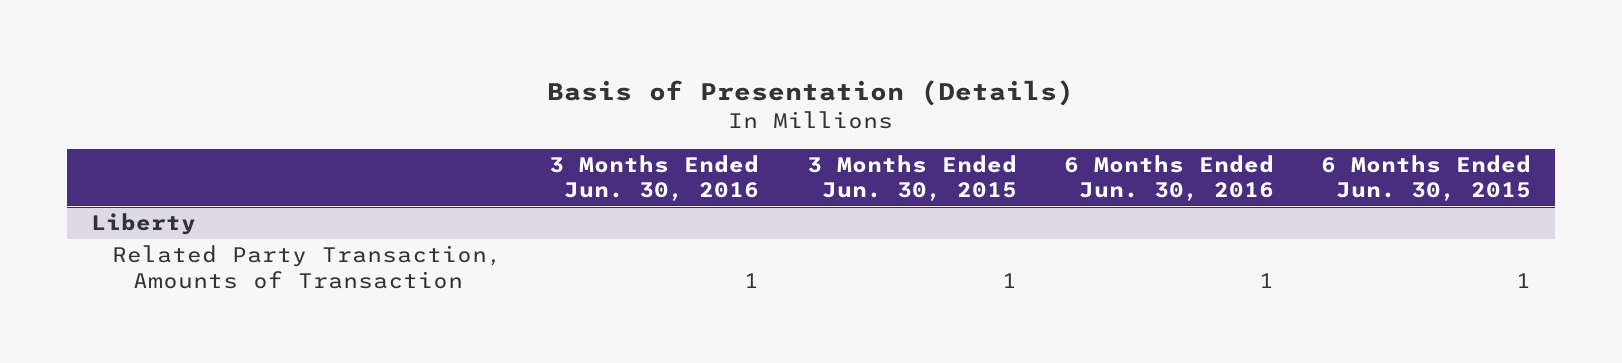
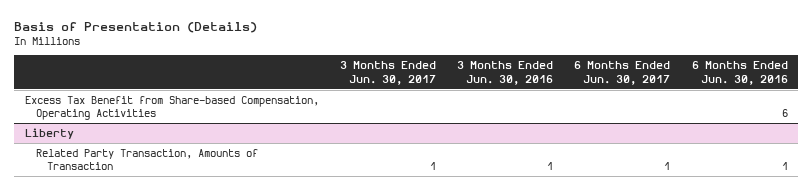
[806,154,1017,202] 3 Months Ended Jun. 30, 2015 -> none
[1321,154,1532,202] 6 Months Ended Jun. 30, 2015 -> none
none -> [339,61,436,85] 3 Months Ended Jun. 30, 2017
none -> [574,61,671,85] 6 Months Ended Jun. 30, 2017
none -> [24,95,319,121] Excess Tax Benefit from Share-based Compensation, Operating Activities

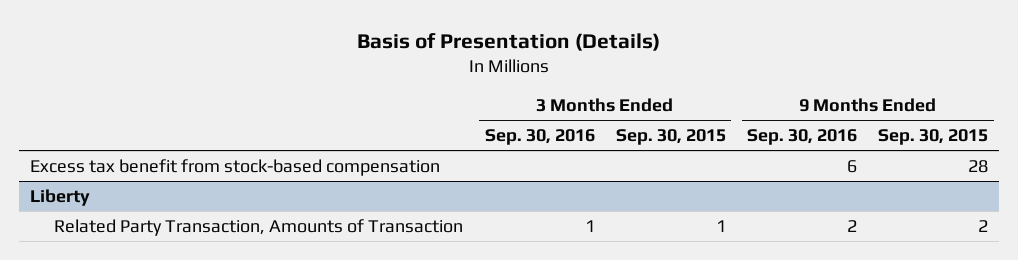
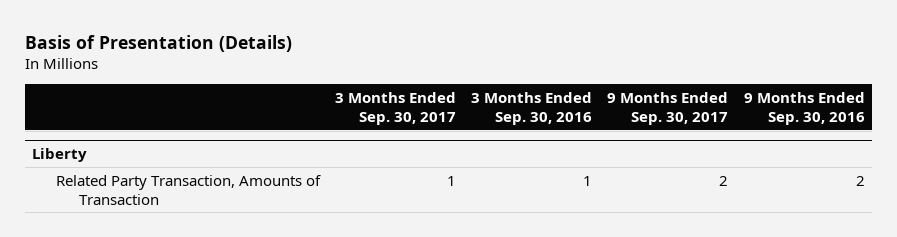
[615,129,726,146] Sep. 30, 2015 -> none
[878,129,989,146] Sep. 30, 2015 -> none
none -> [334,91,456,126] 3 Months Ended Sep. 30, 2017
none -> [607,91,729,126] 9 Months Ended Sep. 30, 2017
[29,158,440,176] Excess tax benefit from stock-based compensation -> none

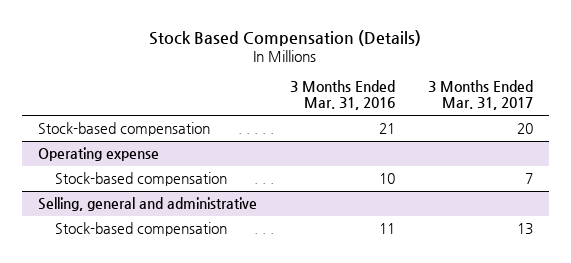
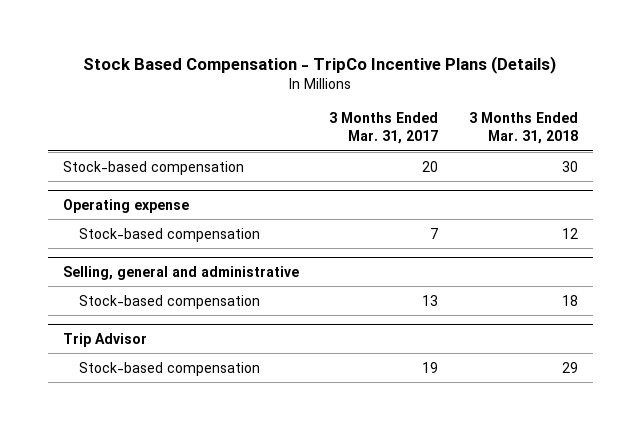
[149,29,422,46] Stock Based Compensation (Details) -> [83,55,557,74] Stock Based Compensation - TripCo Incentive Plans (Details)
[289,79,395,111] 3 Months Ended Mar. 31, 2016 -> none
none -> [468,111,578,145] 3 Months Ended Mar. 31, 2018
none -> [63,332,148,347] Trip Advisor
none -> [78,361,260,376] Stock-based compensation

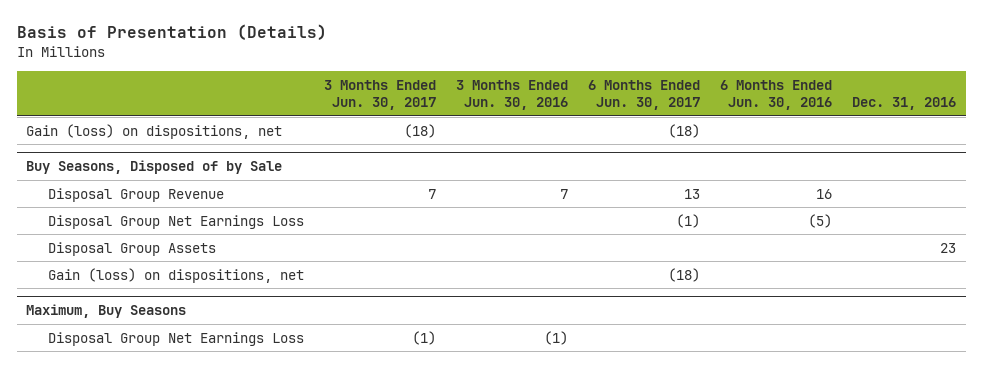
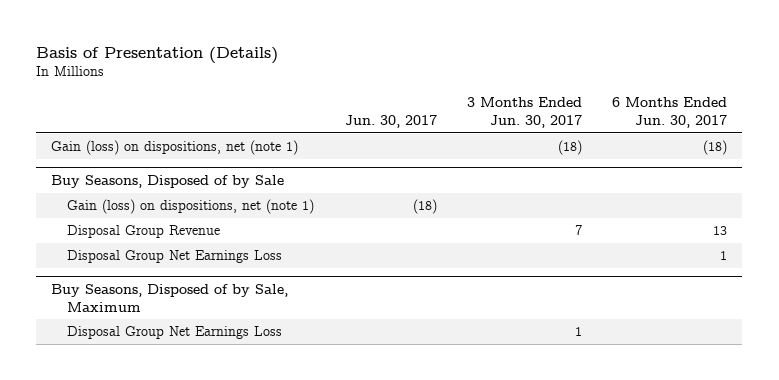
[456,79,569,111] 3 Months Ended Jun. 30, 2016 -> none
[720,79,833,111] 6 Months Ended Jun. 30, 2016 -> none
[851,97,956,111] Dec. 31, 2016 -> none
none -> [344,115,437,129] Jun. 30, 2017
[26,123,283,139] Gain (loss) on dispositions, net -> [51,140,299,156] Gain (loss) on dispositions, net (note 1)
none -> [67,199,315,215] Gain (loss) on dispositions, net (note 1)
[48,241,217,256] Disposal Group Assets -> none
[48,267,305,283] Gain (loss) on dispositions, net -> none
[26,304,187,319] Maximum, Buy Seasons -> none
[676,213,701,228] (1) -> [720,251,728,261] 1
none -> [51,284,289,312] Buy Seasons, Disposed of by Sale, Maximum
[412,330,437,345] (1) -> [574,327,582,337] 1

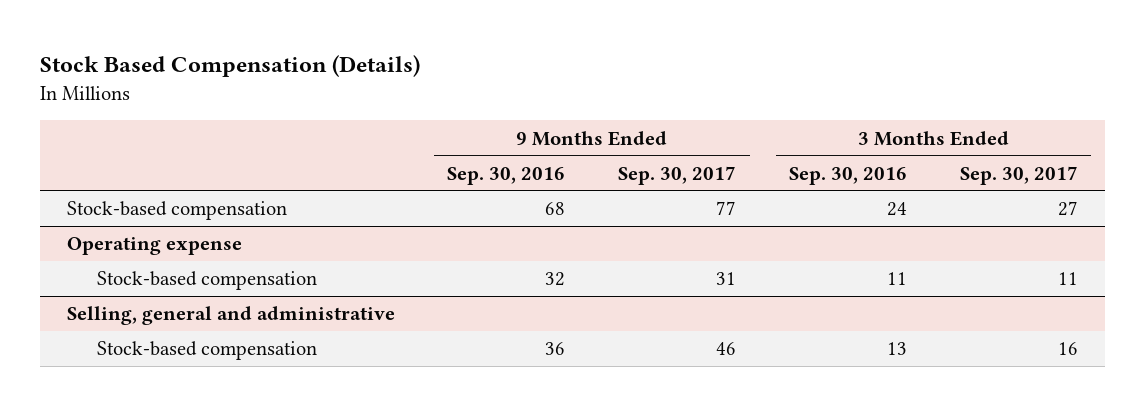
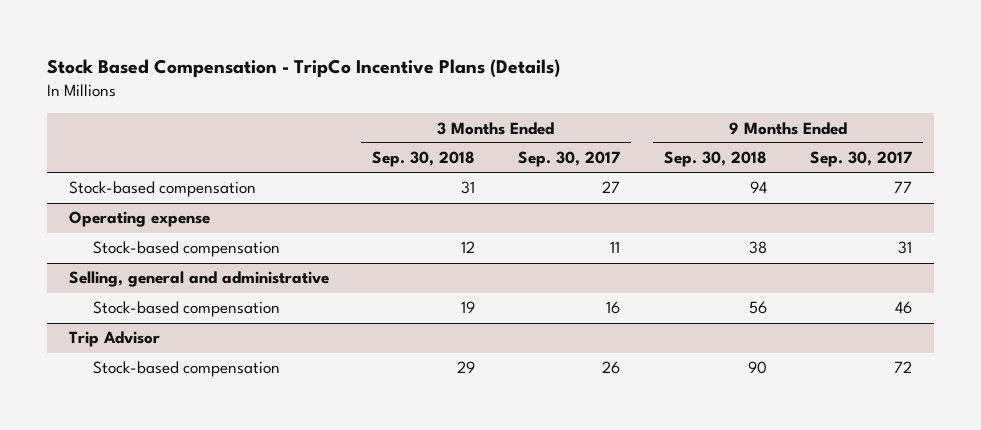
[40,55,421,78] Stock Based Compensation (Details) -> [46,59,560,79] Stock Based Compensation - TripCo Incentive Plans (Details)
[447,166,566,185] Sep. 30, 2016 -> none
[789,166,908,185] Sep. 30, 2016 -> none
none -> [372,151,476,168] Sep. 30, 2018
none -> [663,151,767,168] Sep. 30, 2018
none -> [68,331,160,348] Trip Advisor
none -> [92,361,280,378] Stock-based compensation

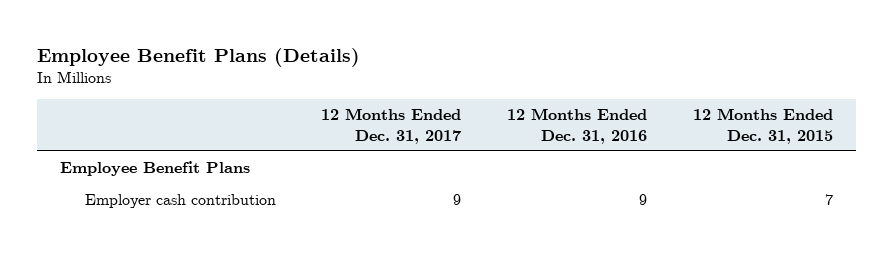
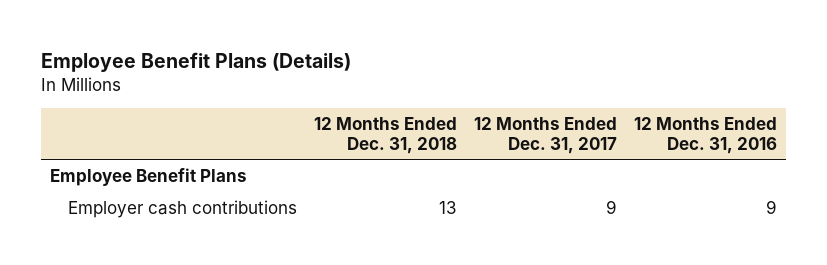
[692,108,833,144] 12 Months Ended Dec. 31, 2015 -> none
none -> [313,116,457,154] 12 Months Ended Dec. 31, 2018
[84,194,276,209] Employer cash contribution -> [67,200,297,219] Employer cash contributions

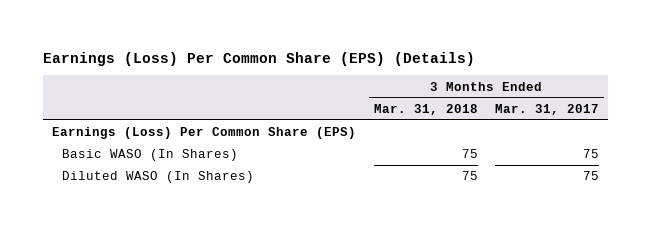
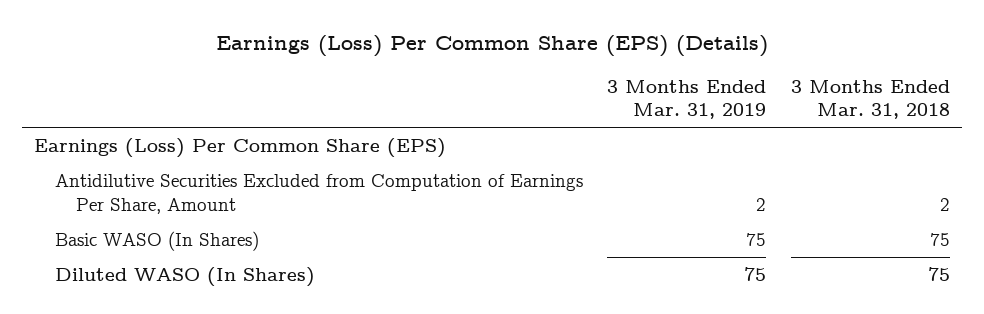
[495,103,600,115] Mar. 31, 2017 -> none
none -> [607,79,767,120] 3 Months Ended Mar. 31, 2019
none -> [55,173,584,214] Antidilutive Securities Excluded from Computation of Earnings Per Share, Amount

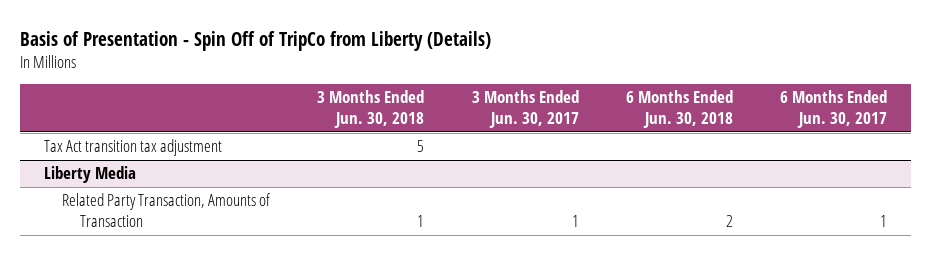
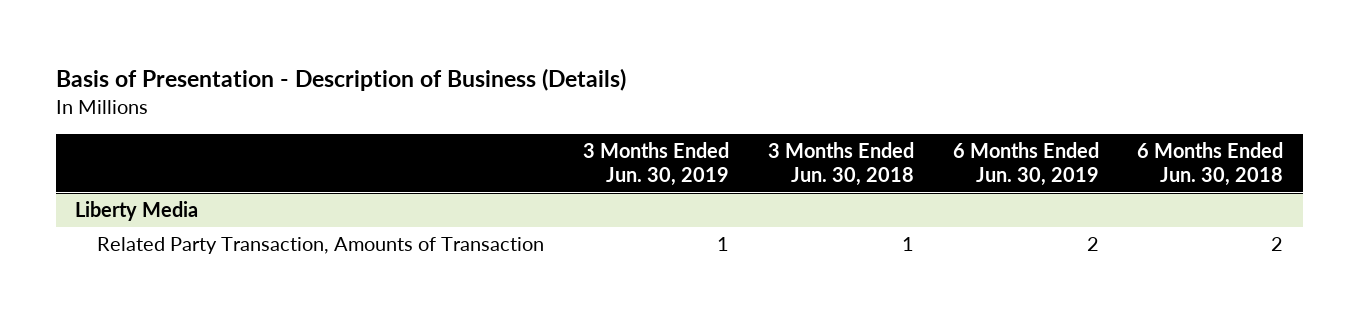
[20,30,492,51] Basis of Presentation - Spin Off of TripCo from Liberty (Details) -> [55,67,626,91] Basis of Presentation - Description of Business (Details)
[471,90,579,128] 3 Months Ended Jun. 30, 2017 -> none
[780,90,888,128] 6 Months Ended Jun. 30, 2017 -> none
none -> [582,142,729,187] 3 Months Ended Jun. 30, 2019
none -> [952,142,1099,187] 6 Months Ended Jun. 30, 2019
[44,139,223,157] Tax Act transition tax adjustment -> none

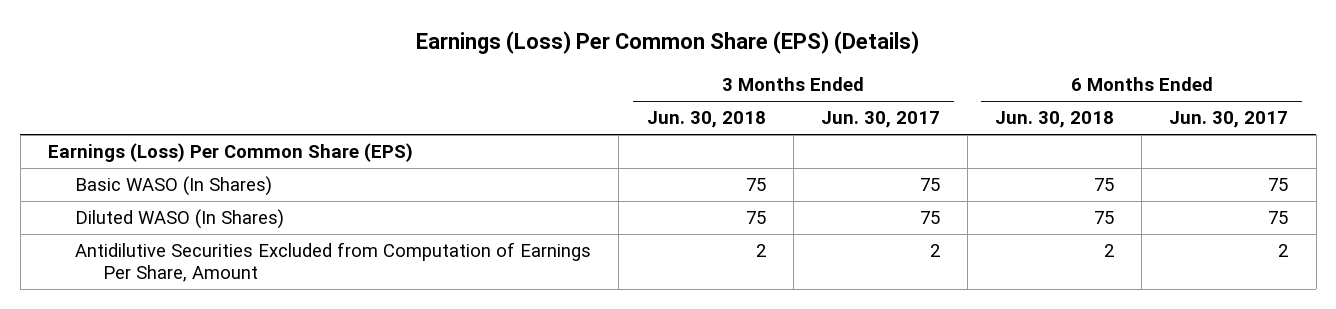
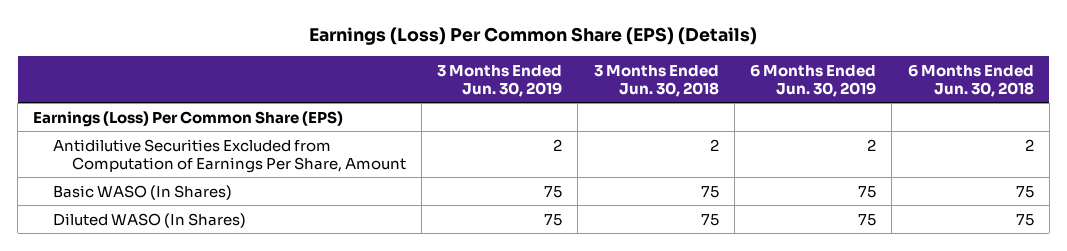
[820,111,940,129] Jun. 30, 2017 -> none
[1169,111,1289,129] Jun. 30, 2017 -> none
none -> [437,64,563,97] 3 Months Ended Jun. 30, 2019
none -> [750,63,877,97] 6 Months Ended Jun. 30, 2019
[75,242,592,282] Antidilutive Securities Excluded from Computation of Earnings Per Share, Amount -> [52,138,406,173] Antidilutive Securities Excluded from Computation of Earnings Per Share, Amount

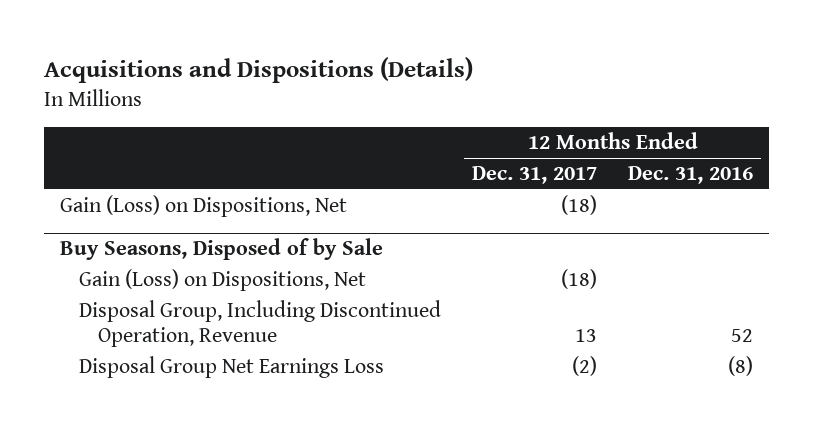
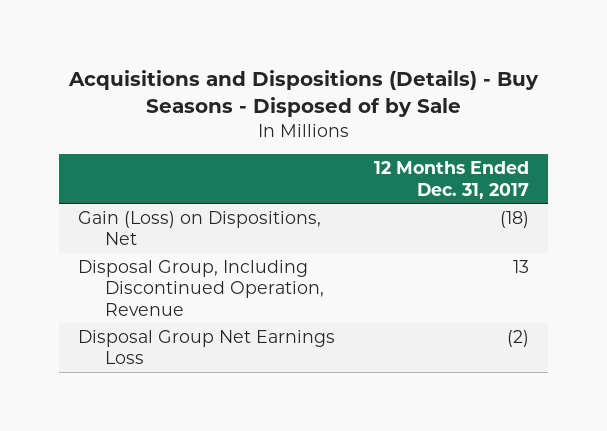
[43,57,473,84] Acquisitions and Dispositions (Details) -> [67,70,539,118] Acquisitions and Dispositions (Details) - Buy Seasons - Disposed of by Sale
[628,165,754,184] Dec. 31, 2016 -> none
[59,238,383,261] Buy Seasons, Disposed of by Sale -> none
[78,268,366,291] Gain (Loss) on Dispositions, Net -> none

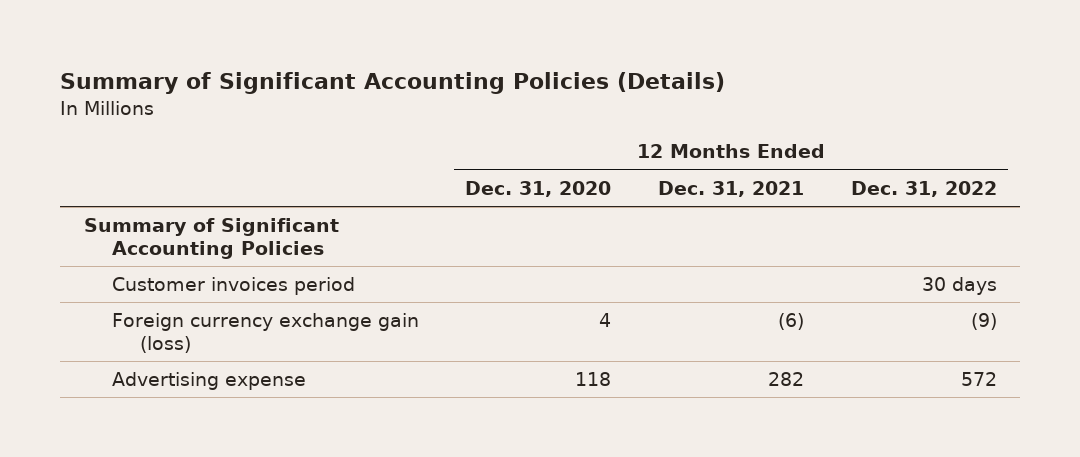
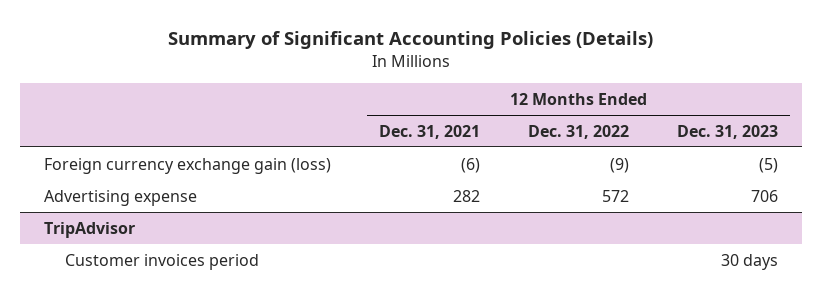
[465,180,612,197] Dec. 31, 2020 -> none
none -> [677,124,779,139] Dec. 31, 2023
[83,218,339,259] Summary of Significant Accounting Policies -> none
[111,277,355,296] Customer invoices period -> none
none -> [44,221,136,238] TripAdvisor
none -> [64,253,259,270] Customer invoices period

